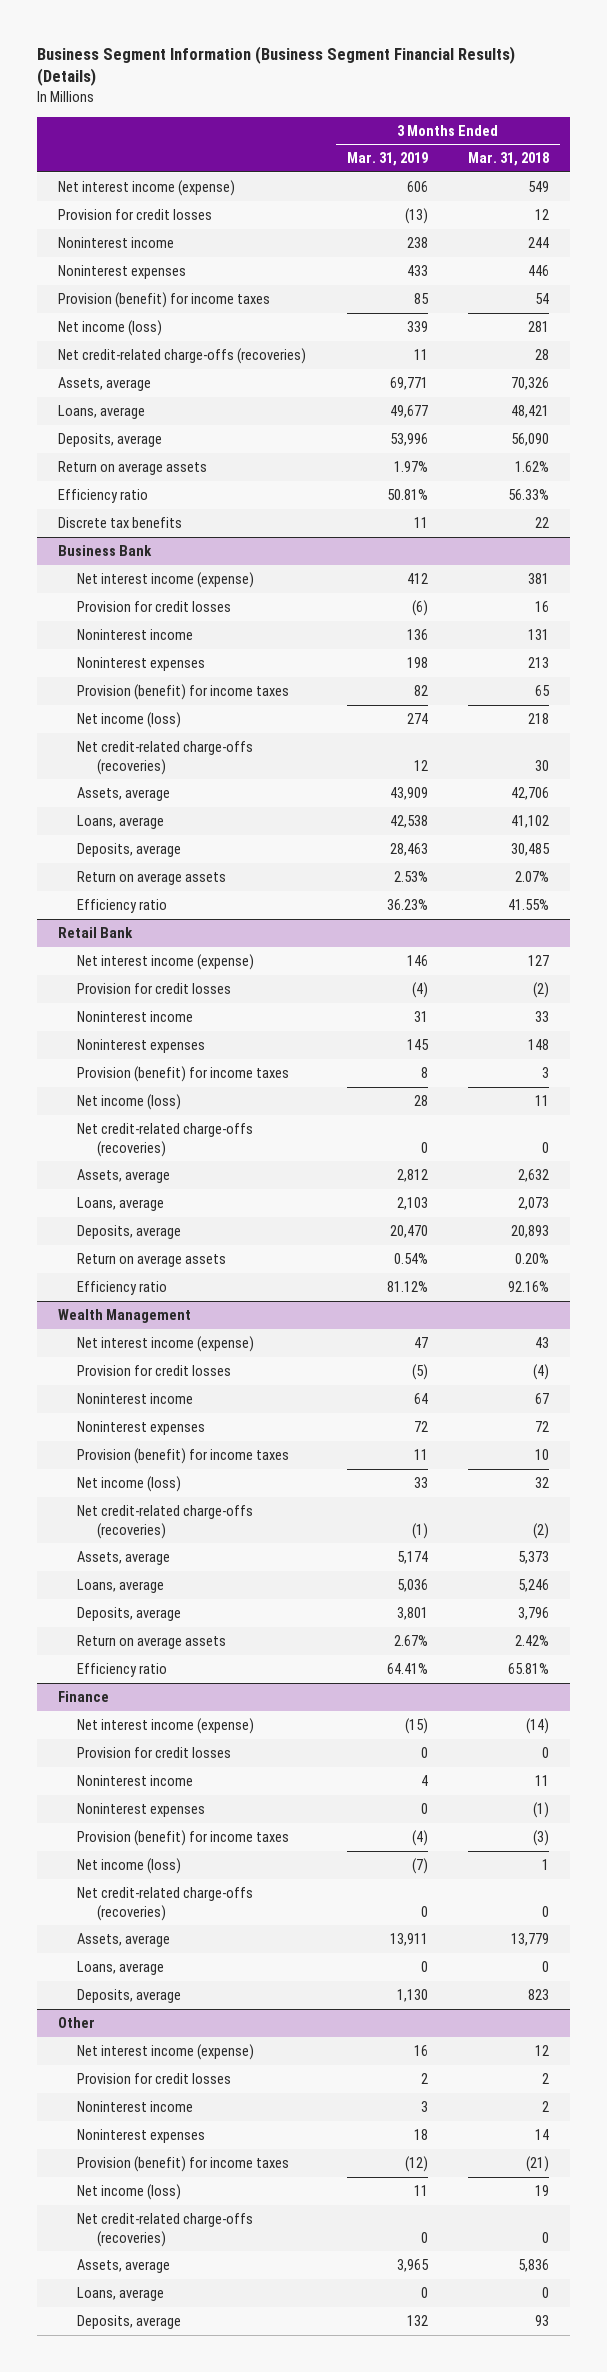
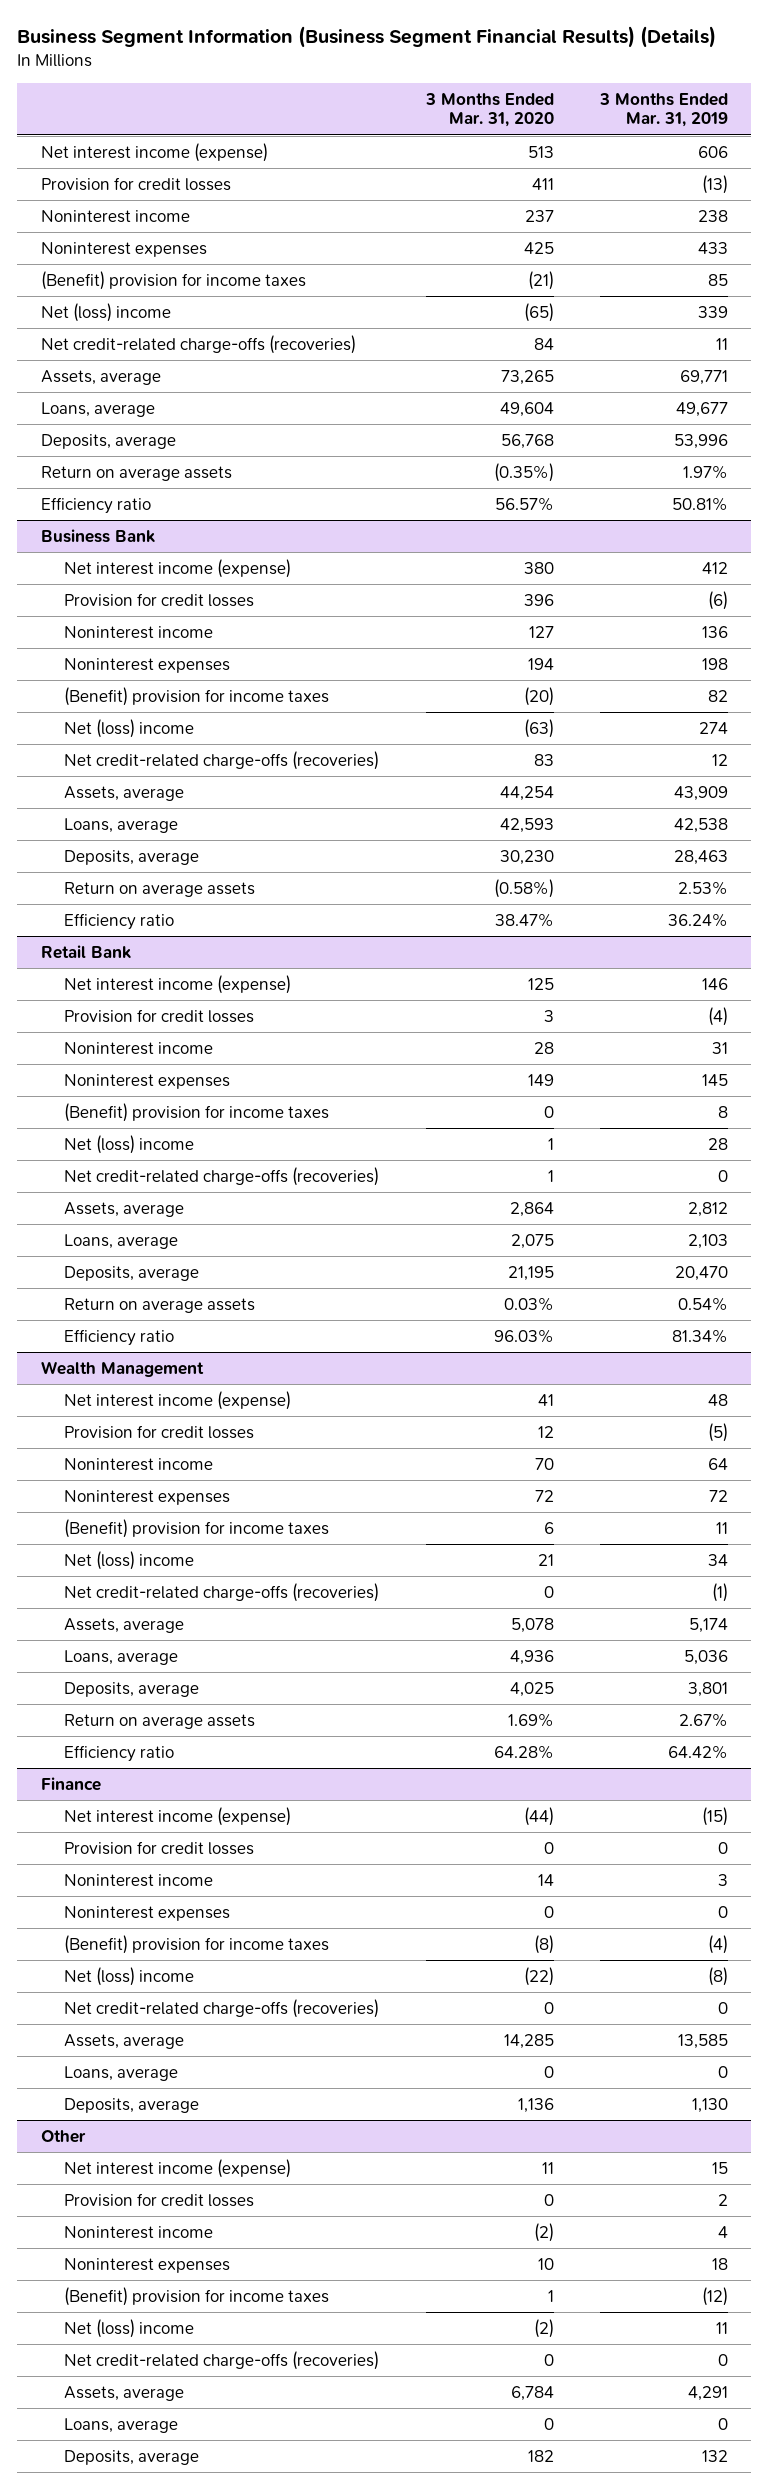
[468,152,550,167] Mar. 31, 2018 -> none
none -> [424,92,554,128] 3 Months Ended Mar. 31, 2020
[57,291,270,308] Provision (benefit) for income taxes -> [40,270,306,290] (Benefit) provision for income taxes
[57,319,162,336] Net income (loss) -> [40,302,171,322] Net (loss) income
[57,516,182,528] Discrete tax benefits -> none
[77,683,290,700] Provision (benefit) for income taxes -> [64,686,330,706] (Benefit) provision for income taxes
[77,711,182,728] Net income (loss) -> [64,718,195,738] Net (loss) income
[386,898,428,910] 36.23% -> [668,912,729,927] 36.24%
[77,1065,290,1082] Provision (benefit) for income taxes -> [64,1102,330,1122] (Benefit) provision for income taxes
[77,1093,182,1110] Net income (loss) -> [64,1134,195,1154] Net (loss) income
[386,1280,428,1292] 81.12% -> [672,1328,729,1343] 81.34%
[413,1336,428,1348] 47 -> [708,1393,729,1406] 48
[77,1447,290,1464] Provision (benefit) for income taxes -> [64,1518,330,1538] (Benefit) provision for income taxes
[77,1475,182,1492] Net income (loss) -> [64,1550,195,1570] Net (loss) income
[413,1476,428,1488] 33 -> [708,1553,729,1566] 34
[386,1662,428,1674] 64.41% -> [668,1744,729,1759] 64.42%
[420,1774,428,1786] 4 -> [718,1873,729,1886] 3
[77,1829,290,1846] Provision (benefit) for income taxes -> [64,1934,330,1954] (Benefit) provision for income taxes
[77,1857,182,1874] Net income (loss) -> [64,1966,195,1986] Net (loss) income
[411,1857,428,1874] (7) -> [708,1966,729,1986] (8)
[389,1932,428,1946] 13,911 -> [678,2033,729,2049] 13,585
[413,2044,428,2056] 16 -> [712,2161,729,2174] 15
[420,2100,428,2112] 3 -> [718,2225,729,2238] 4
[77,2155,290,2172] Provision (benefit) for income taxes -> [64,2286,330,2306] (Benefit) provision for income taxes
[77,2183,182,2200] Net income (loss) -> [64,2318,195,2338] Net (loss) income
[396,2258,429,2272] 3,965 -> [688,2385,729,2401] 4,291

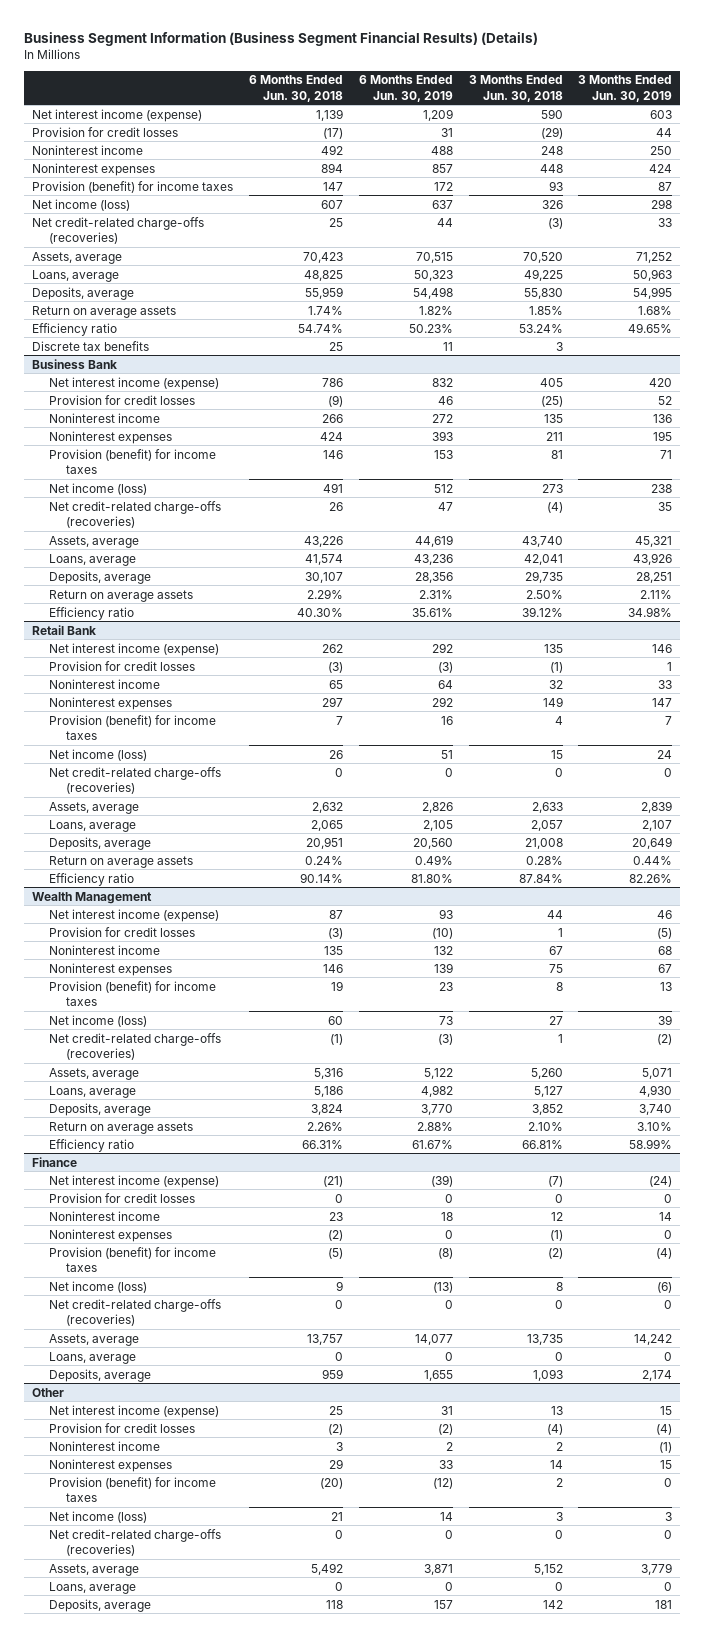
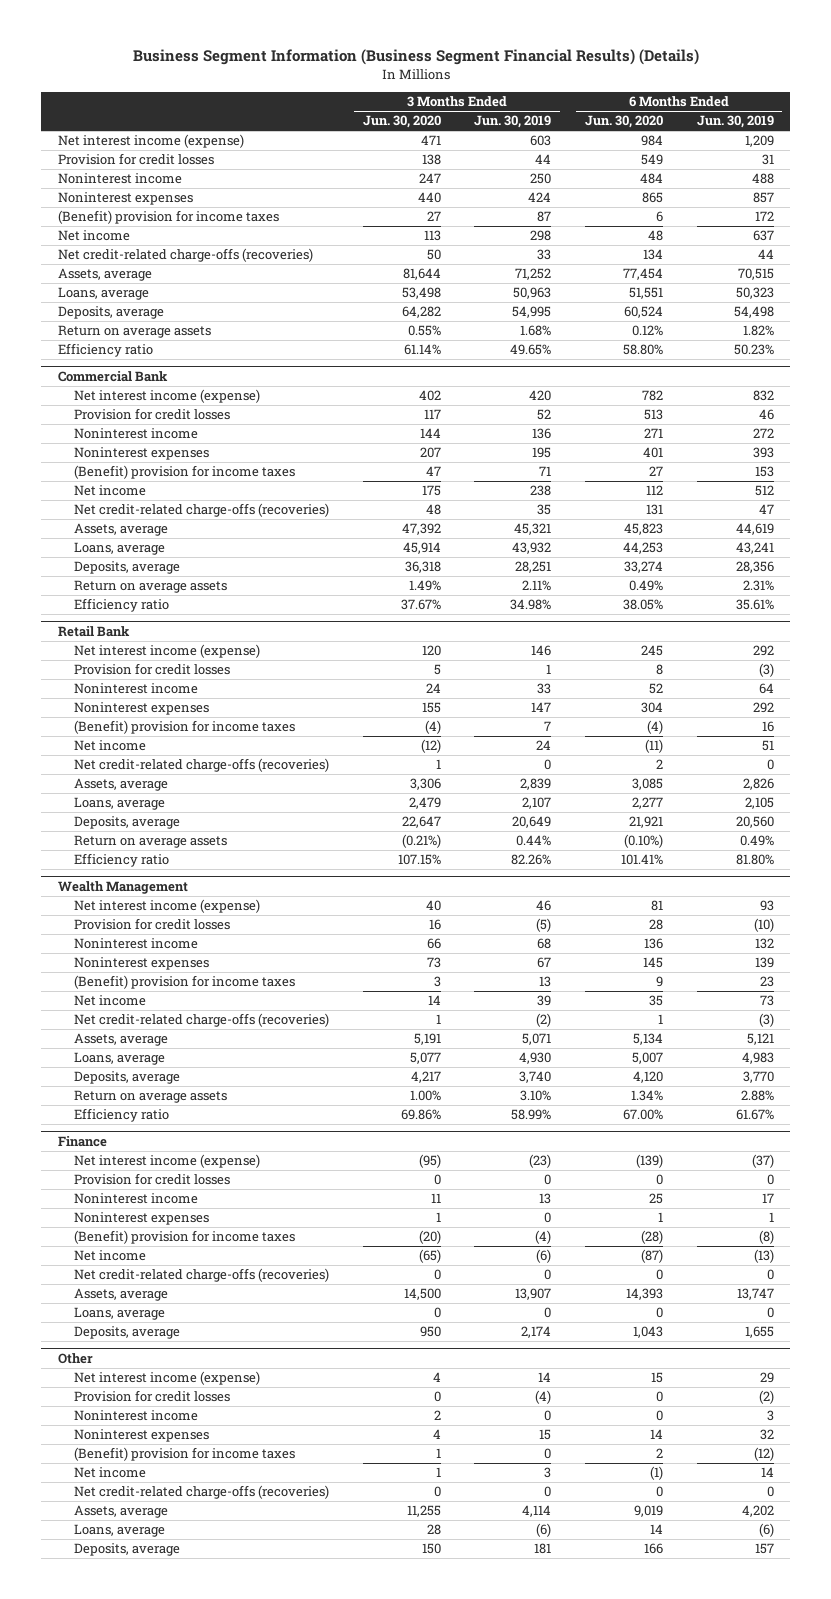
[248,75,343,102] 6 Months Ended Jun. 30, 2018 -> none
[468,75,563,102] 3 Months Ended Jun. 30, 2018 -> none
none -> [362,115,441,129] Jun. 30, 2020
none -> [584,115,663,129] Jun. 30, 2020
[32,180,234,193] Provision (benefit) for income taxes -> [57,210,279,225] (Benefit) provision for income taxes
[32,198,131,211] Net income (loss) -> [57,230,130,242] Net income
[32,340,150,351] Discrete tax benefits -> none
[32,358,118,369] Business Bank -> [57,370,168,382] Commercial Bank
[49,448,217,474] Provision (benefit) for income taxes -> [73,465,295,480] (Benefit) provision for income taxes
[49,482,148,495] Net income (loss) -> [73,485,146,497] Net income
[413,553,453,565] 43,236 -> [735,542,774,555] 43,241
[633,552,673,565] 43,926 -> [512,542,552,555] 43,932
[49,714,217,740] Provision (benefit) for income taxes -> [73,720,295,735] (Benefit) provision for income taxes
[49,748,148,761] Net income (loss) -> [73,740,146,752] Net income
[49,980,217,1006] Provision (benefit) for income taxes -> [73,975,295,990] (Benefit) provision for income taxes
[49,1014,148,1027] Net income (loss) -> [73,995,146,1007] Net income
[423,1067,453,1079] 5,122 -> [746,1033,774,1046] 5,121
[420,1084,453,1097] 4,982 -> [741,1052,774,1065] 4,983
[430,1174,453,1187] (39) -> [751,1154,774,1169] (37)
[649,1175,673,1187] (24) -> [529,1154,552,1169] (23)
[440,1211,453,1221] 18 -> [761,1193,774,1204] 17
[659,1211,673,1221] 14 -> [539,1193,552,1205] 13
[444,1229,453,1239] 0 -> [768,1212,774,1223] 1
[49,1246,217,1272] Provision (benefit) for income taxes -> [73,1230,295,1245] (Benefit) provision for income taxes
[49,1280,148,1293] Net income (loss) -> [73,1250,146,1262] Net income
[414,1333,453,1345] 14,077 -> [736,1288,774,1301] 13,747
[634,1333,673,1345] 14,242 -> [515,1288,552,1301] 13,907
[440,1405,453,1415] 31 -> [759,1372,774,1384] 29
[660,1405,673,1415] 15 -> [538,1372,552,1383] 14
[445,1441,453,1451] 2 -> [766,1410,774,1422] 3
[659,1441,673,1453] (1) -> [544,1410,552,1422] 0
[438,1459,453,1469] 33 -> [759,1429,774,1441] 32
[49,1476,217,1502] Provision (benefit) for income taxes -> [73,1447,295,1462] (Benefit) provision for income taxes
[49,1510,148,1523] Net income (loss) -> [73,1467,146,1479] Net income
[423,1563,453,1575] 3,871 -> [741,1505,774,1518] 4,202
[641,1562,673,1575] 3,779 -> [522,1505,552,1518] 4,114
[444,1581,453,1591] 0 -> [758,1523,774,1538] (6)
[664,1581,673,1591] 0 -> [536,1523,552,1538] (6)

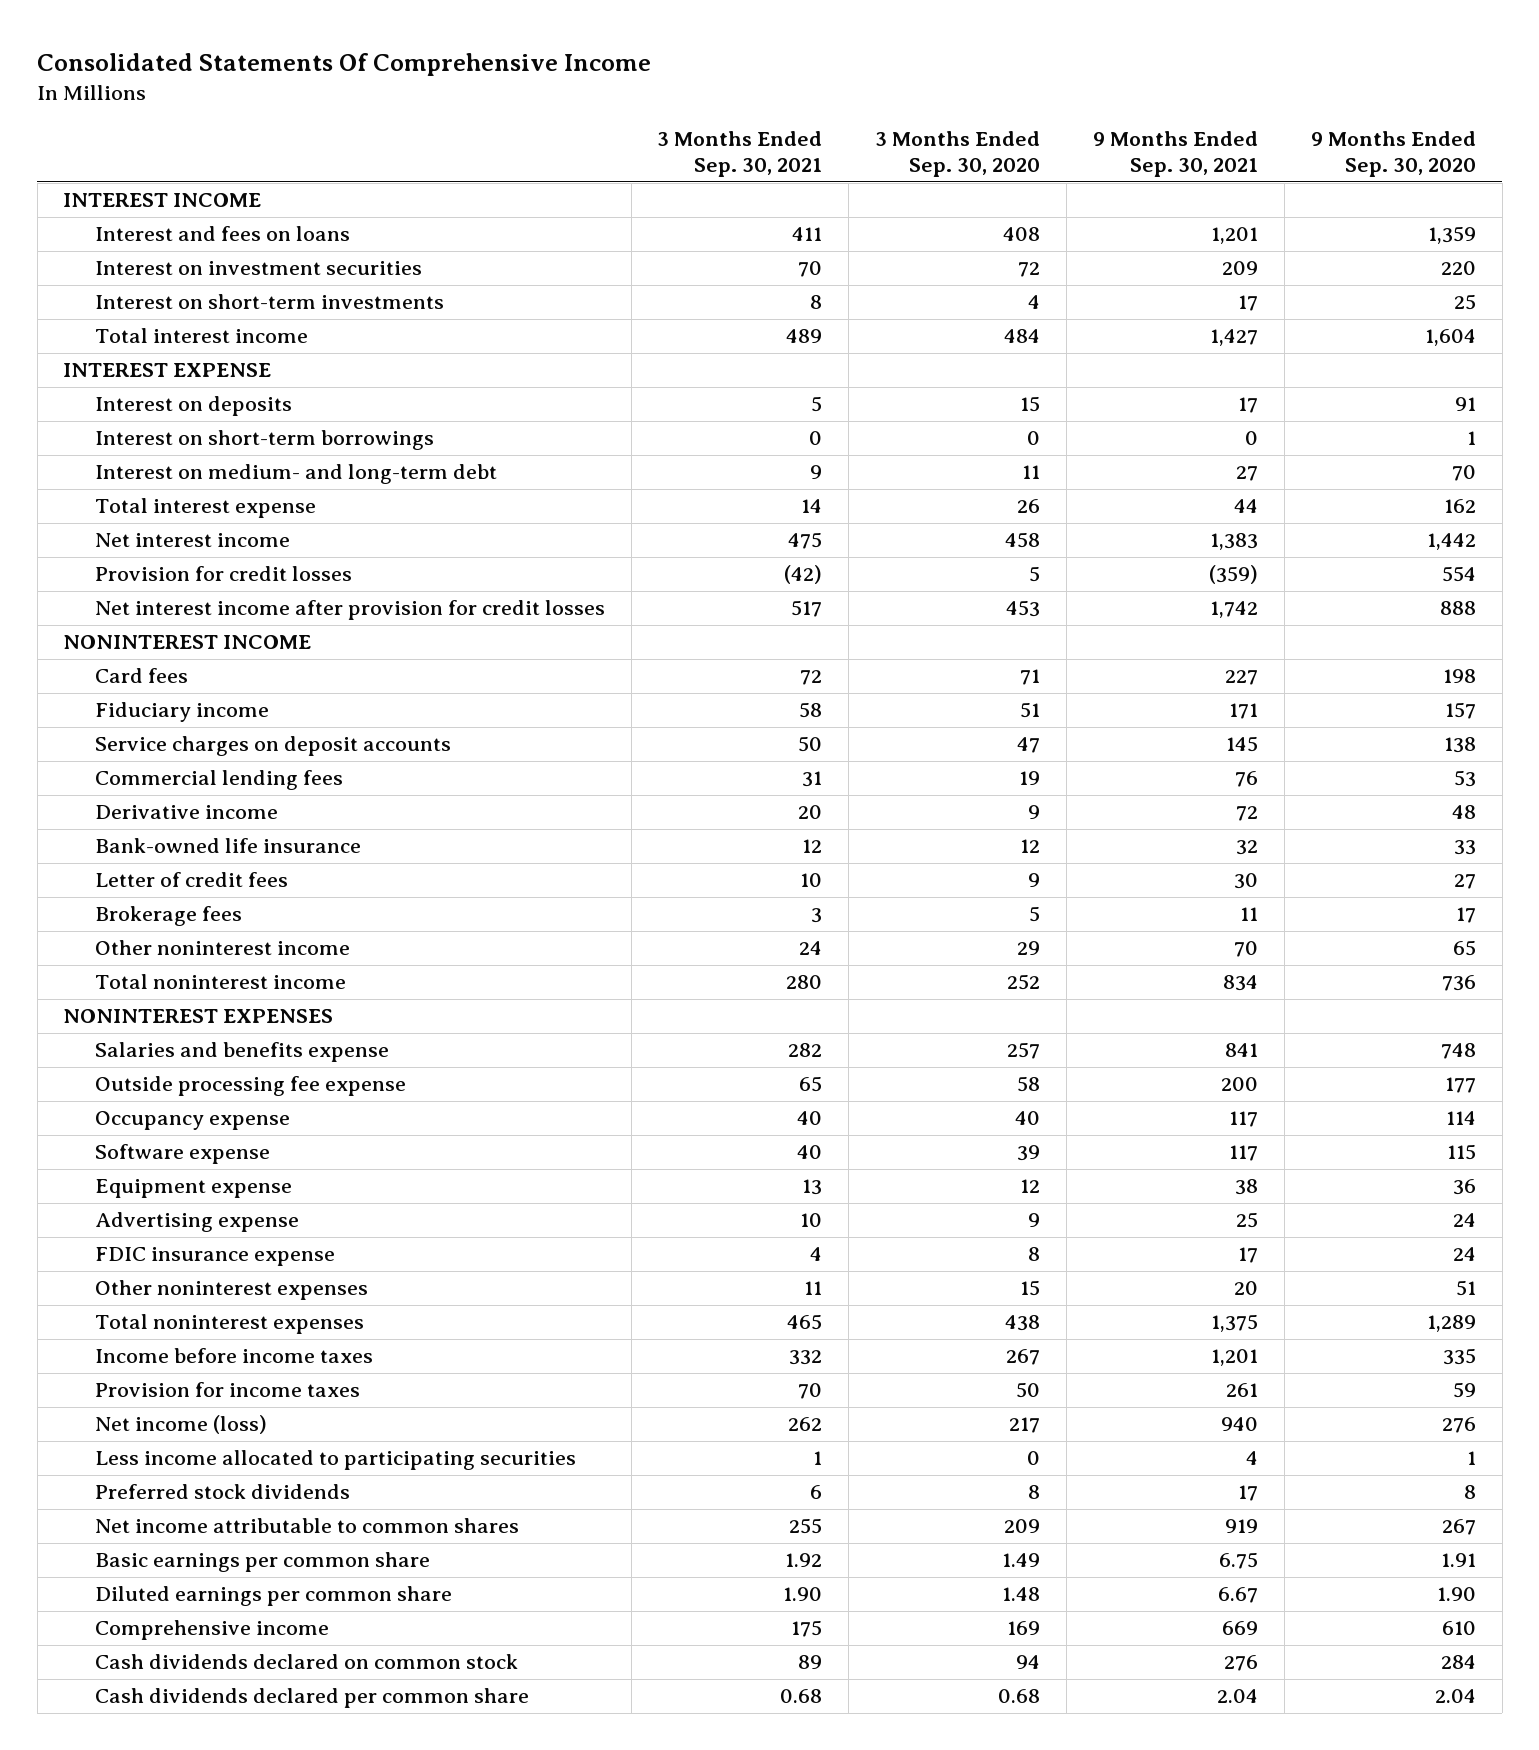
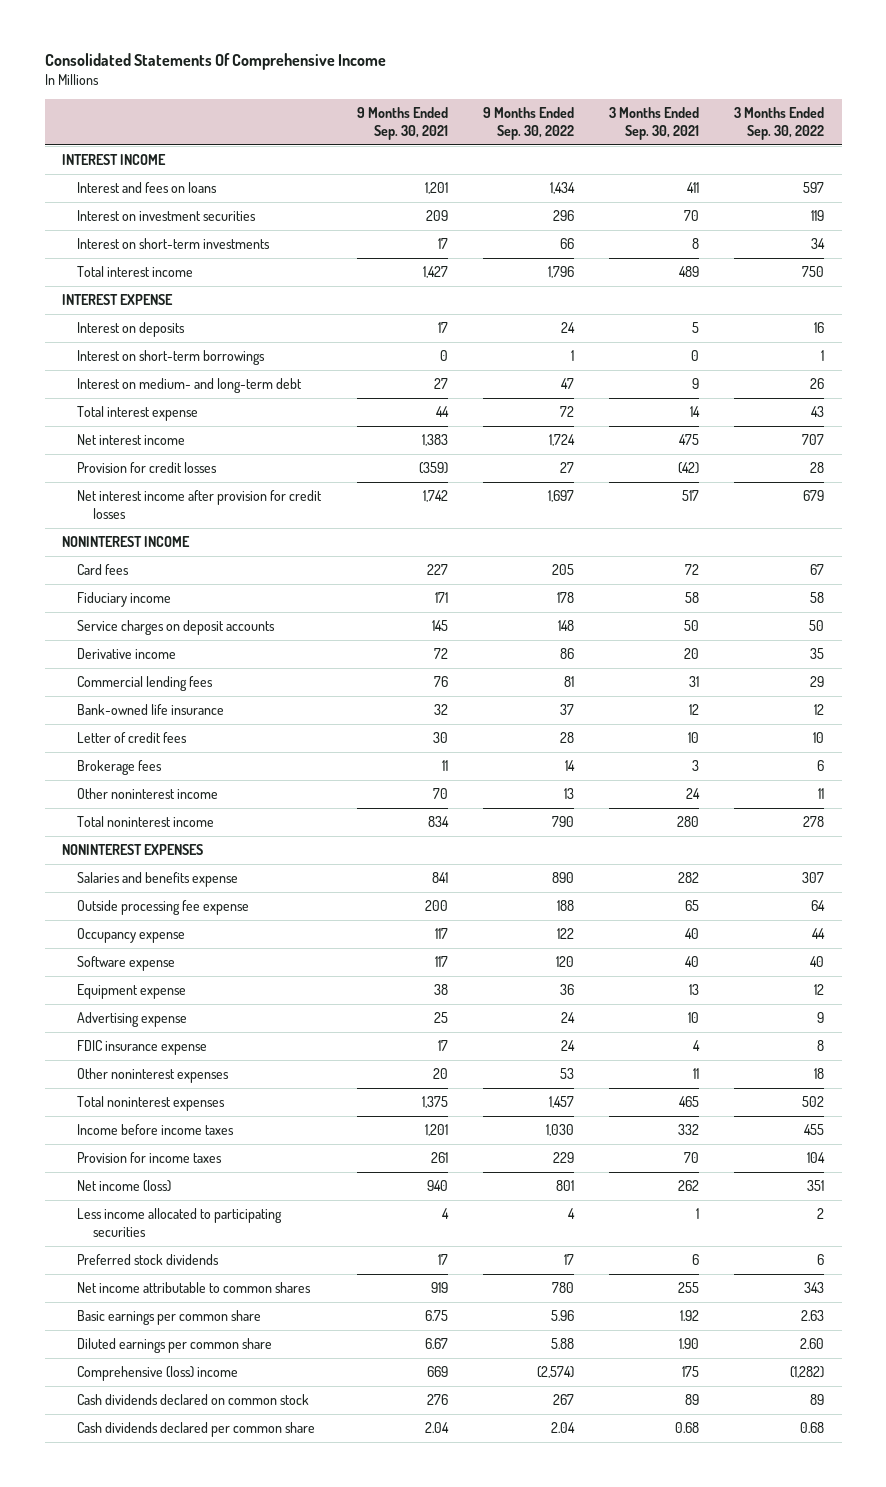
[875,130,1041,178] 3 Months Ended Sep. 30, 2020 -> none
[1310,130,1476,178] 9 Months Ended Sep. 30, 2020 -> none
none -> [482,106,574,140] 9 Months Ended Sep. 30, 2022
none -> [734,106,825,140] 3 Months Ended Sep. 30, 2022
[94,770,343,791] Commercial lending fees -> [77,676,214,692] Commercial lending fees
[94,1620,329,1641] Comprehensive income -> [77,1366,239,1382] Comprehensive (loss) income

